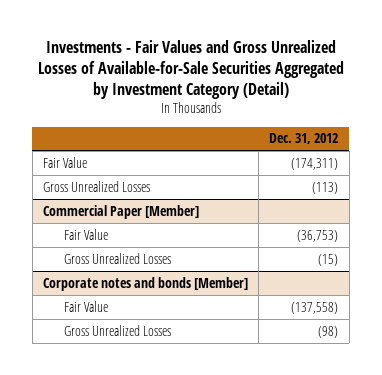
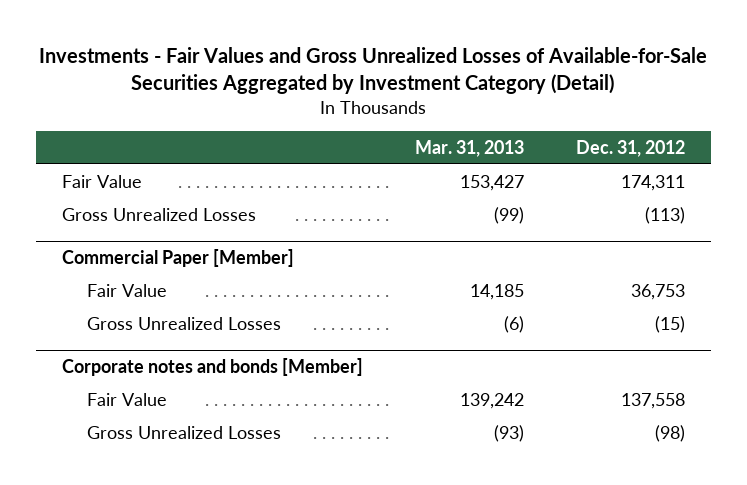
none -> [414,139,524,157] Mar. 31, 2013
[291,157,339,170] (174,311) -> [620,174,685,191] 174,311
[297,229,339,242] (36,753) -> [630,283,685,300] 36,753
[291,301,339,314] (137,558) -> [620,392,685,409] 137,558

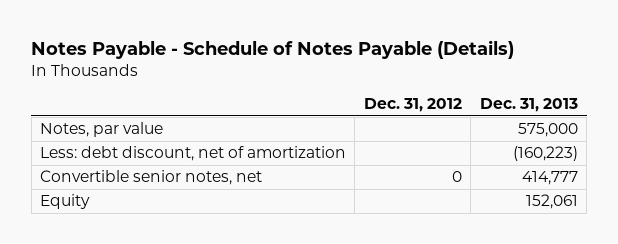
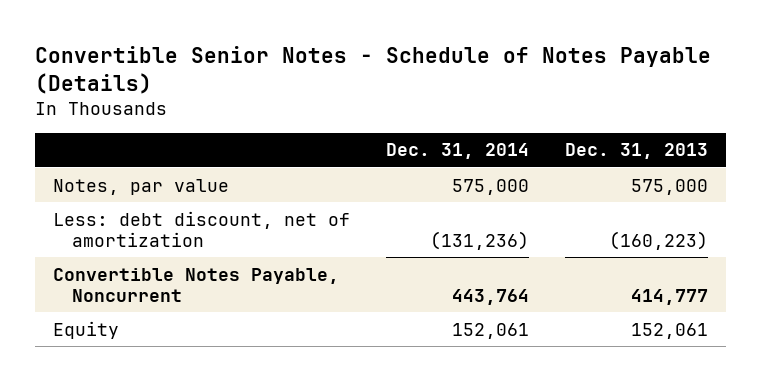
[31,40,515,60] Notes Payable - Schedule of Notes Payable (Details) -> [35,45,712,94] Convertible Senior Notes - Schedule of Notes Payable (Details)
[363,98,462,113] Dec. 31, 2012 -> none
none -> [386,143,530,160] Dec. 31, 2014
[39,170,262,186] Convertible senior notes, net -> [53,267,340,302] Convertible Notes Payable, Noncurrent

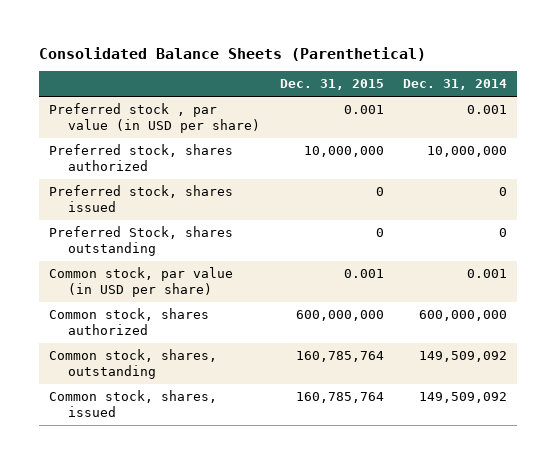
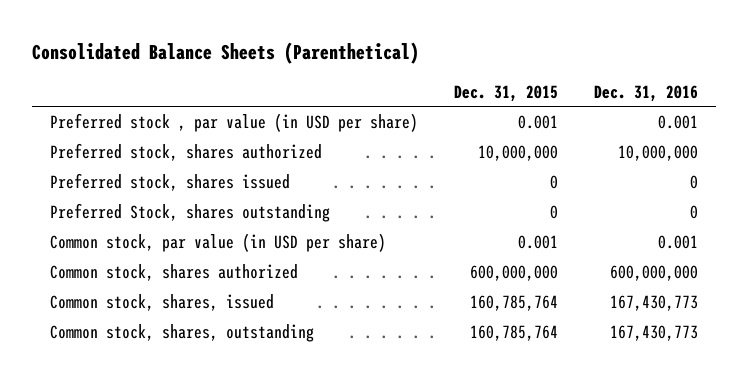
[402,79,507,91] Dec. 31, 2014 -> none
none -> [594,84,699,102] Dec. 31, 2016
[48,349,217,380] Common stock, shares, outstanding -> [50,323,315,342] Common stock, shares, outstanding

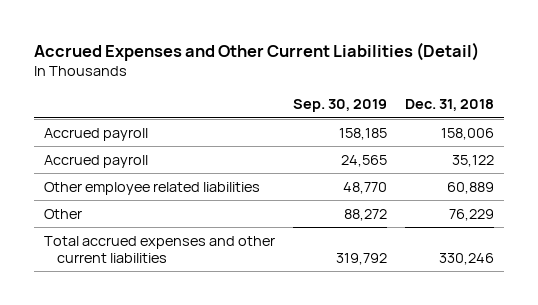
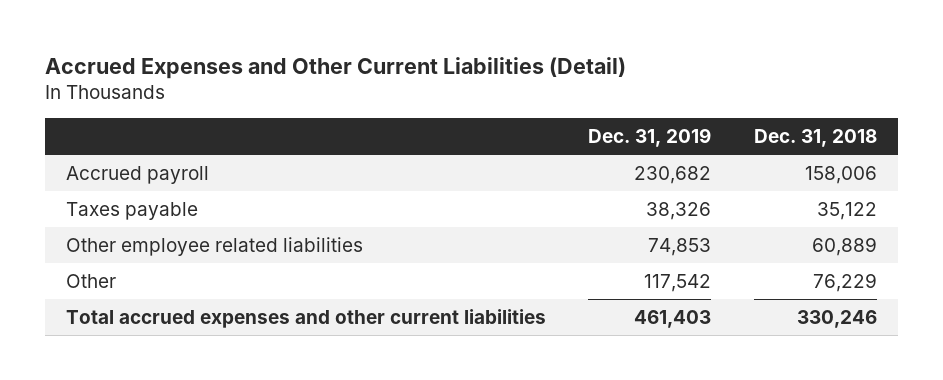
[292,99,387,113] Sep. 30, 2019 -> none
none -> [588,128,712,148] Dec. 31, 2019
[43,154,148,168] Accrued payroll -> [65,202,198,221] Taxes payable

